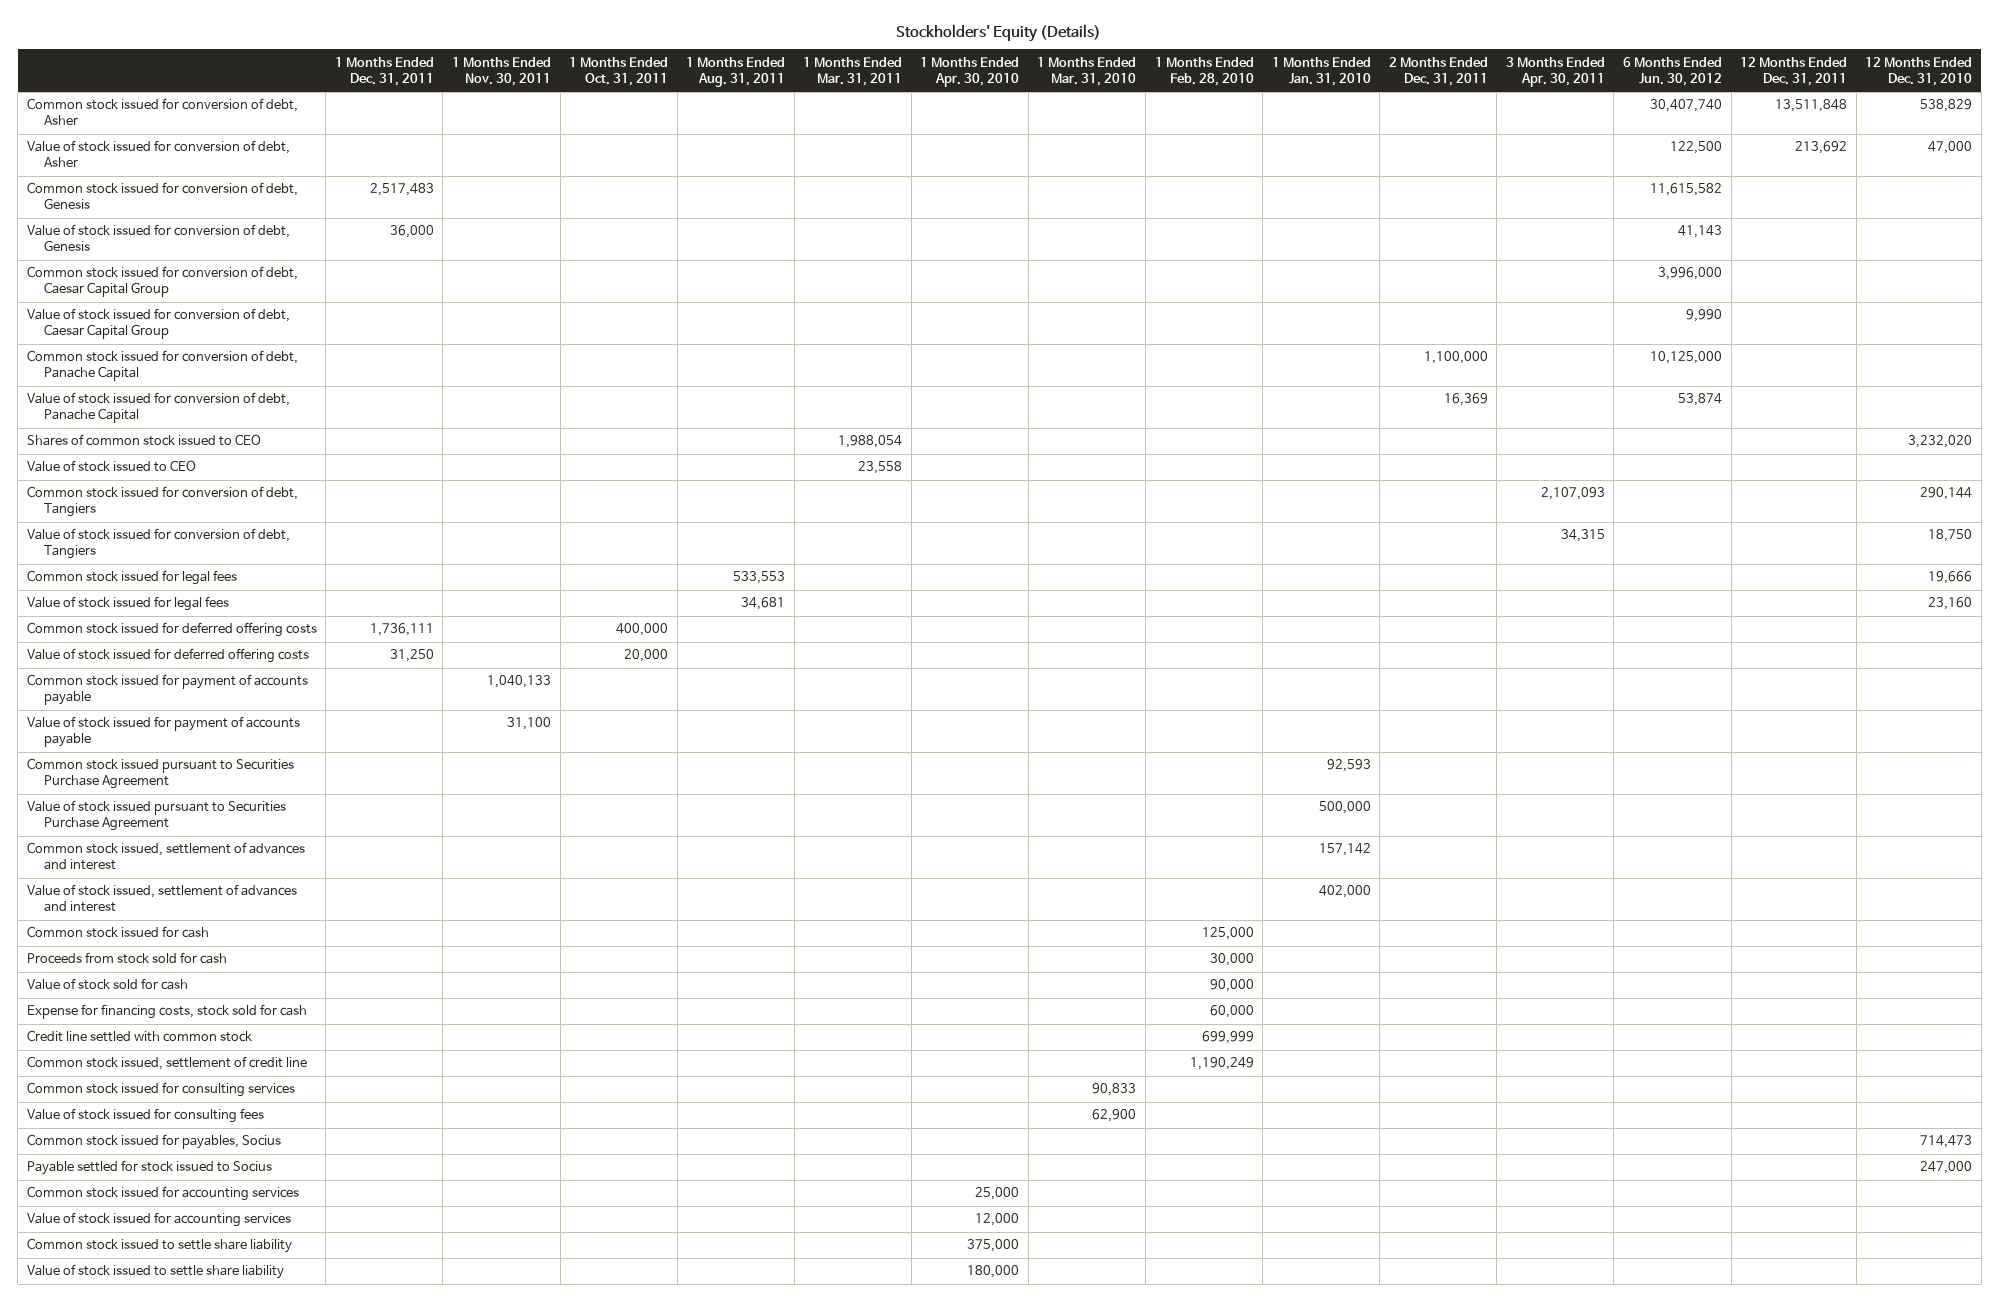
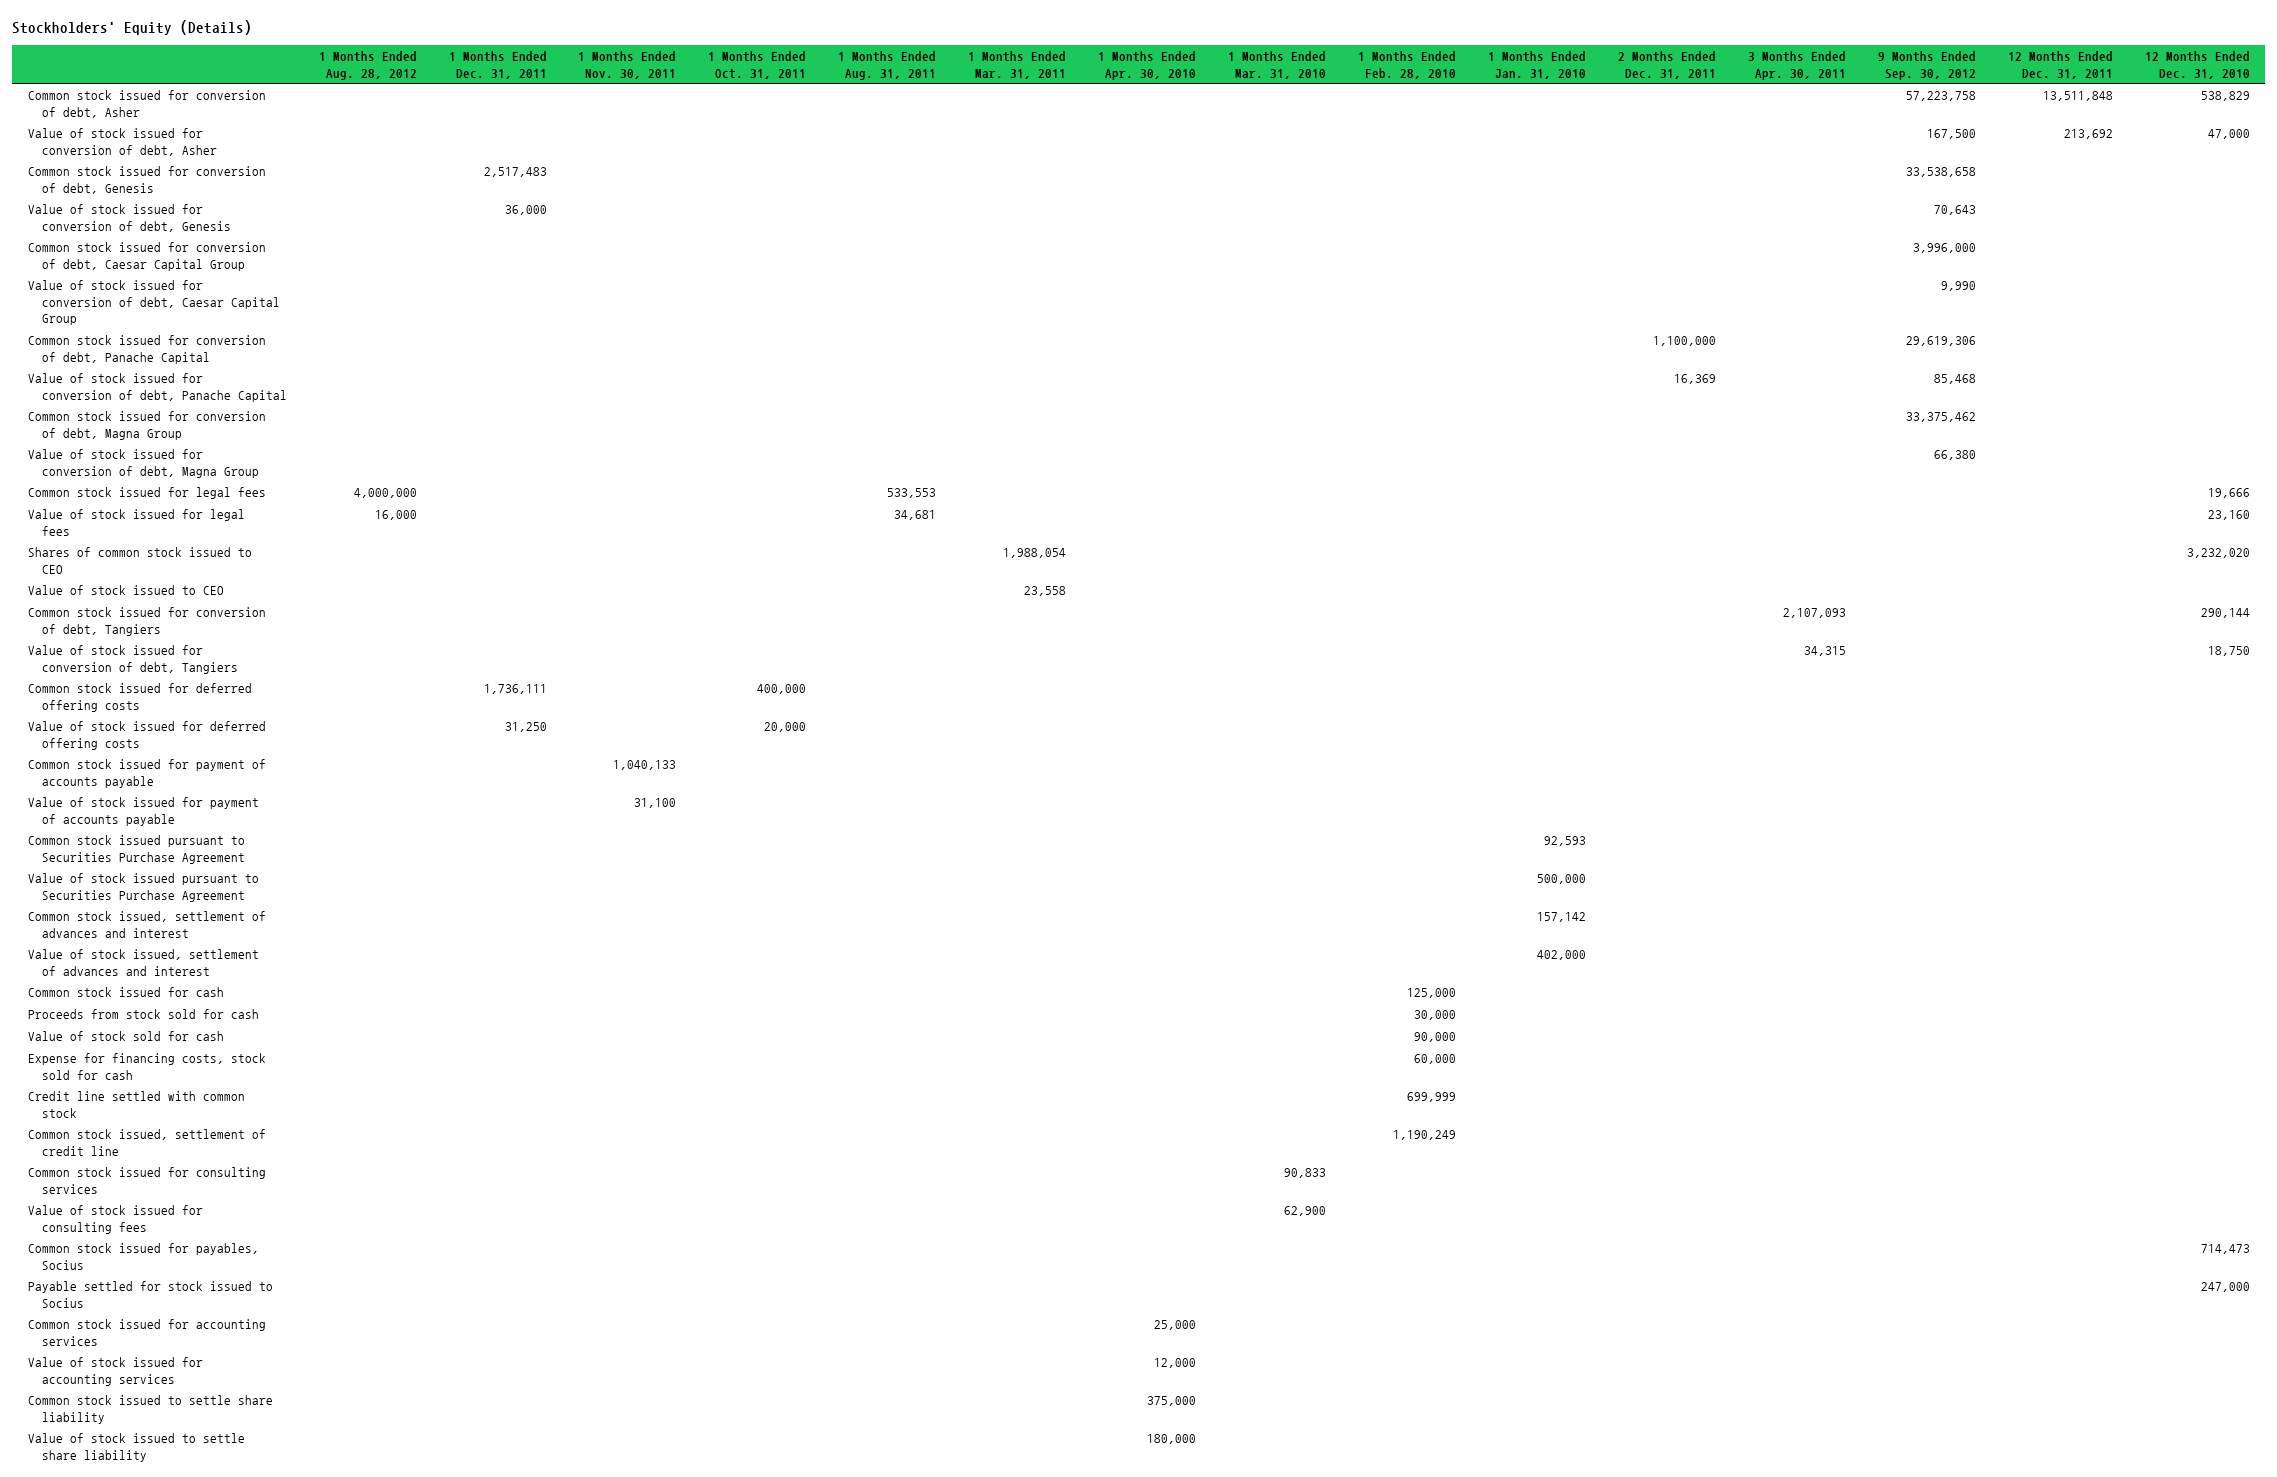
[1623,56,1723,86] 6 Months Ended Jun. 30, 2012 -> none
none -> [318,51,417,80] 1 Months Ended Aug. 28, 2012
none -> [1877,51,1976,80] 9 Months Ended Sep. 30, 2012
none -> [27,411,266,440] Common stock issued for conversion of debt, Magna Group
none -> [27,449,259,478] Value of stock issued for conversion of debt, Magna Group
[26,570,237,586] Common stock issued for legal fees -> [27,487,266,500] Common stock issued for legal fees
[26,596,229,612] Value of stock issued for legal fees -> [27,509,245,536] Value of stock issued for legal fees

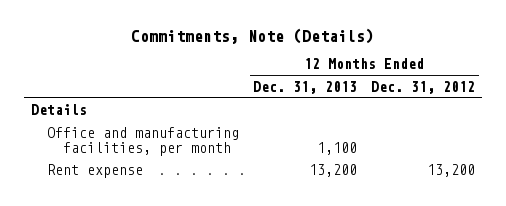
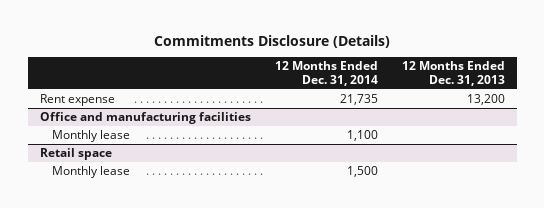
[131,27,375,44] Commitments, Note (Details) -> [154,34,391,48] Commitments Disclosure (Details)
[371,80,476,94] Dec. 31, 2012 -> none
none -> [274,61,378,86] 12 Months Ended Dec. 31, 2014
[31,104,88,116] Details -> none
[46,127,239,156] Office and manufacturing facilities, per month -> none
none -> [39,112,251,125] Office and manufacturing facilities
none -> [52,130,131,143] Monthly lease
none -> [39,148,112,161] Retail space
none -> [52,166,131,179] Monthly lease

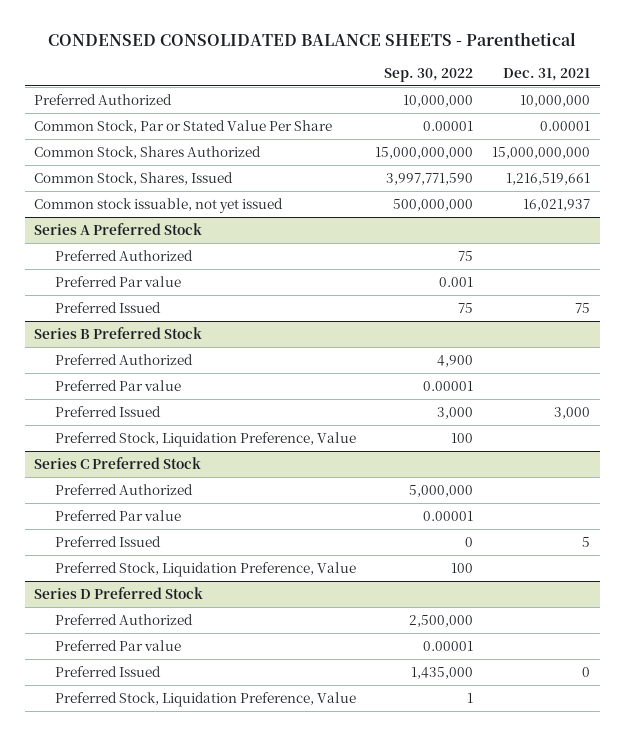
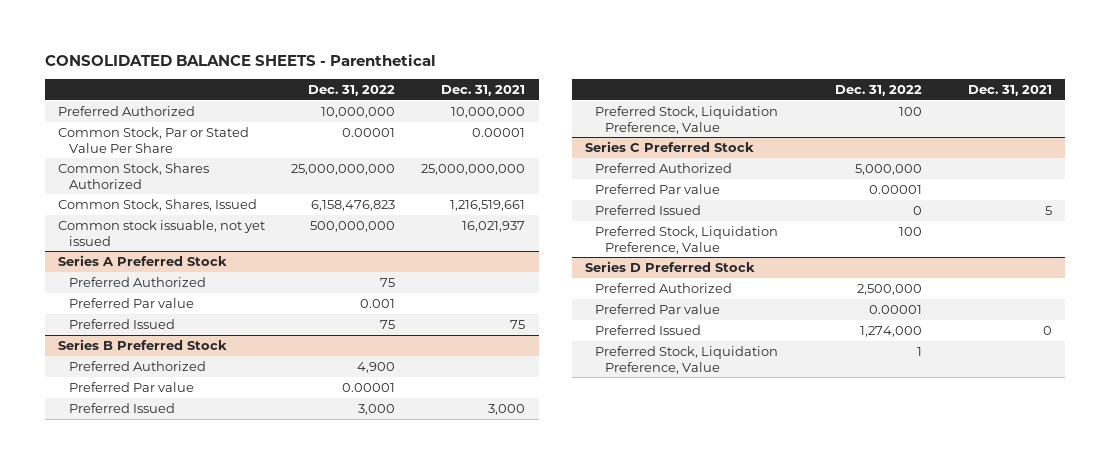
[48,31,577,46] CONDENSED CONSOLIDATED BALANCE SHEETS - Parenthetical -> [45,53,437,66] CONSOLIDATED BALANCE SHEETS - Parenthetical
[384,67,474,82] Sep. 30, 2022 -> none
none -> [308,84,396,96] Dec. 31, 2022
[492,147,591,160] 15,000,000,000 -> [421,164,526,176] 25,000,000,000

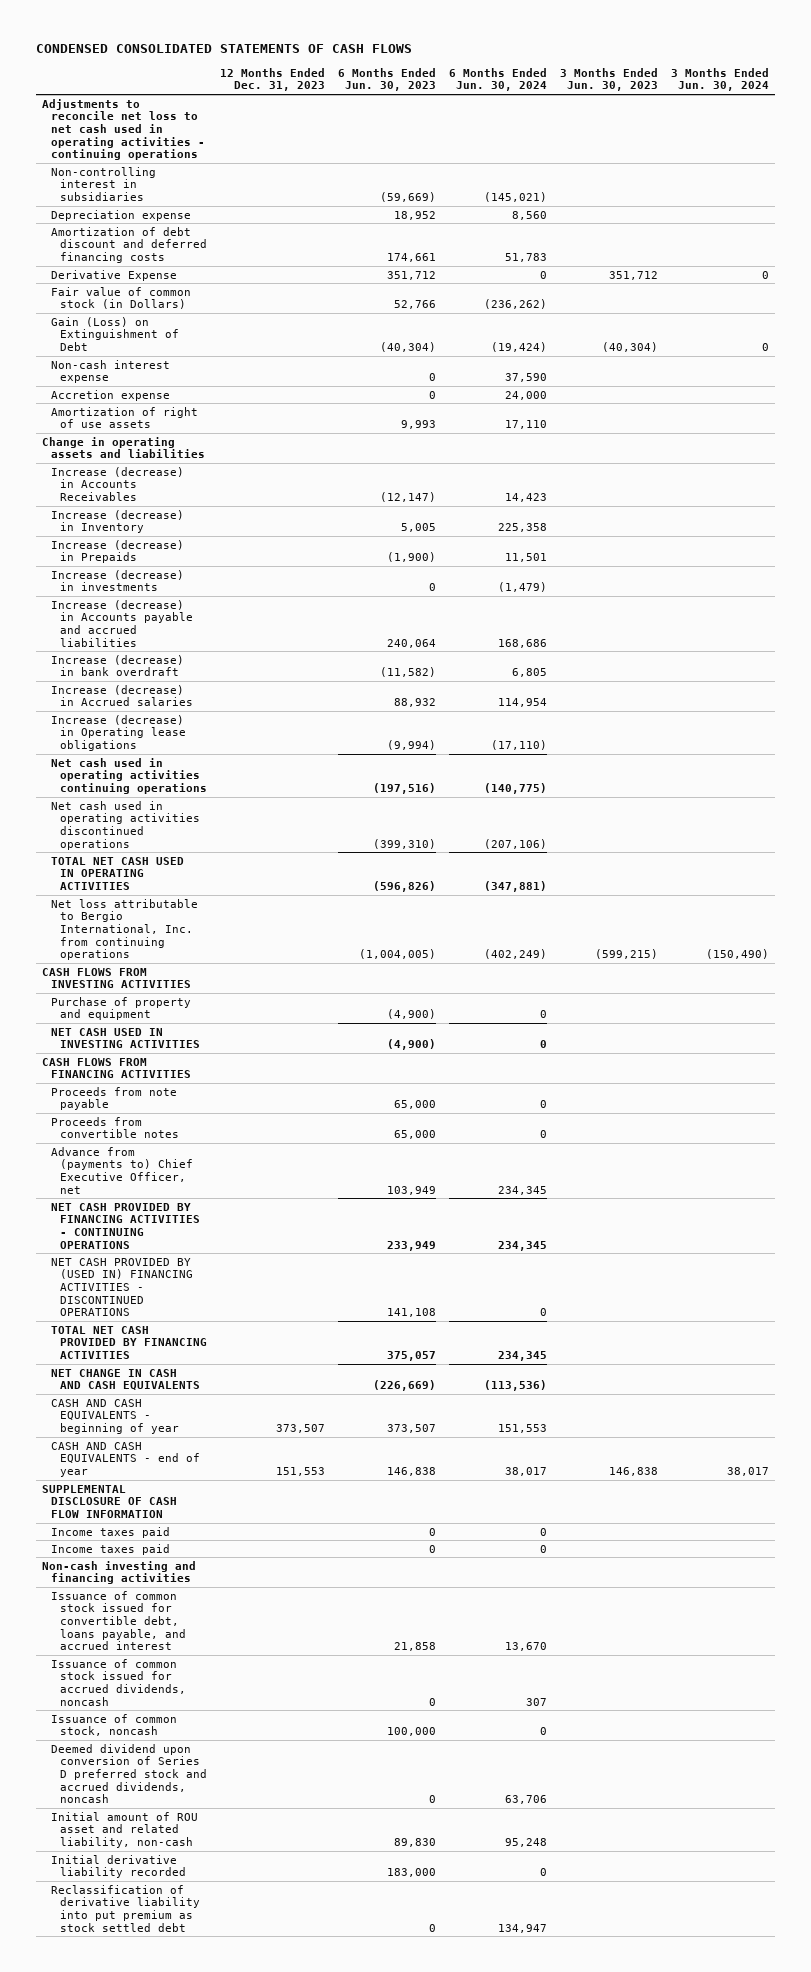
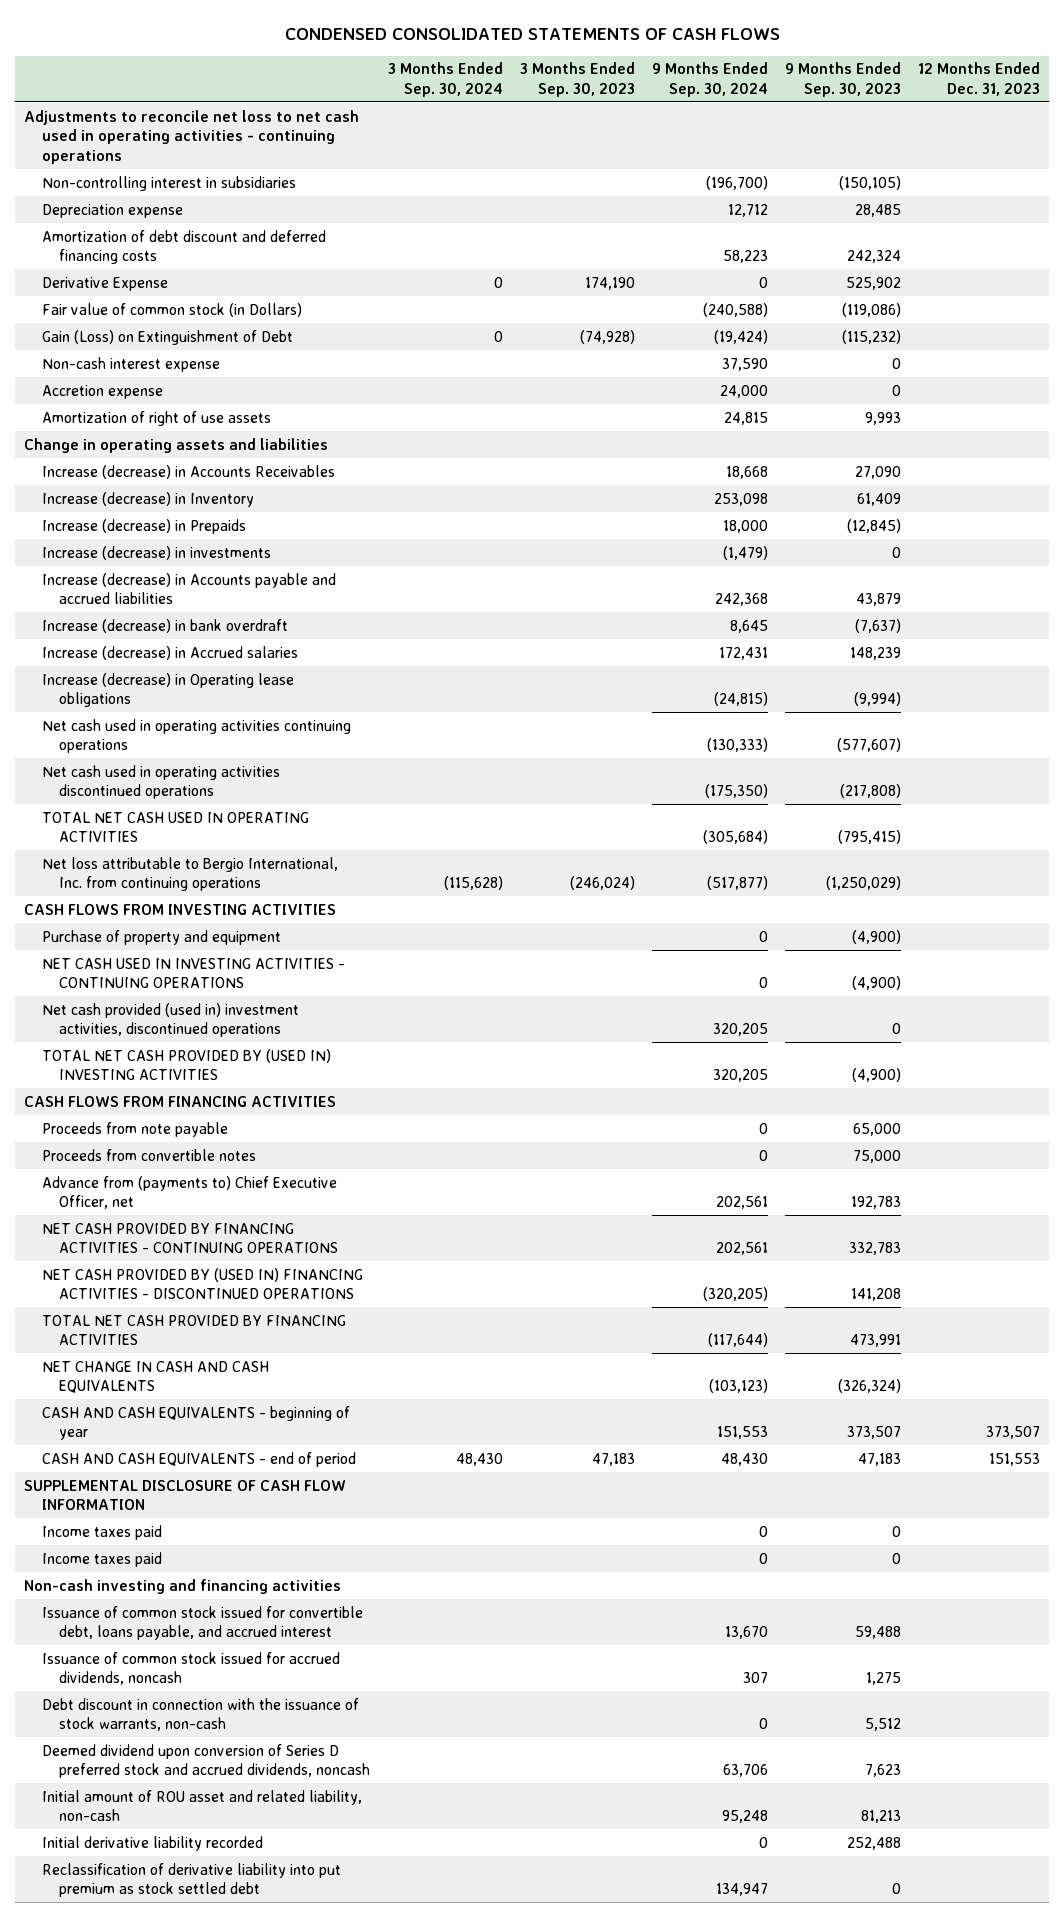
[337,67,436,92] 6 Months Ended Jun. 30, 2023 -> none
[448,67,547,92] 6 Months Ended Jun. 30, 2024 -> none
[559,67,658,92] 3 Months Ended Jun. 30, 2023 -> none
[670,67,769,92] 3 Months Ended Jun. 30, 2024 -> none
none -> [387,62,503,97] 3 Months Ended Sep. 30, 2024
none -> [519,62,635,97] 3 Months Ended Sep. 30, 2023
none -> [651,62,768,97] 9 Months Ended Sep. 30, 2024
none -> [785,62,902,97] 9 Months Ended Sep. 30, 2023
none -> [41,957,345,989] NET CASH USED IN INVESTING ACTIVITIES - CONTINUING OPERATIONS
none -> [41,1002,299,1038] Net cash provided (used in) investment activities, discontinued operations
[50,1027,200,1049] NET CASH USED IN INVESTING ACTIVITIES -> [41,1048,331,1081] TOTAL NET CASH PROVIDED BY (USED IN) INVESTING ACTIVITIES
[50,1441,200,1478] CASH AND CASH EQUIVALENTS - end of year -> [41,1451,356,1467] CASH AND CASH EQUIVALENTS - end of period
[50,1713,177,1737] Issuance of common stock, noncash -> none
none -> [41,1697,359,1732] Debt discount in connection with the issuance of stock warrants, non-cash

